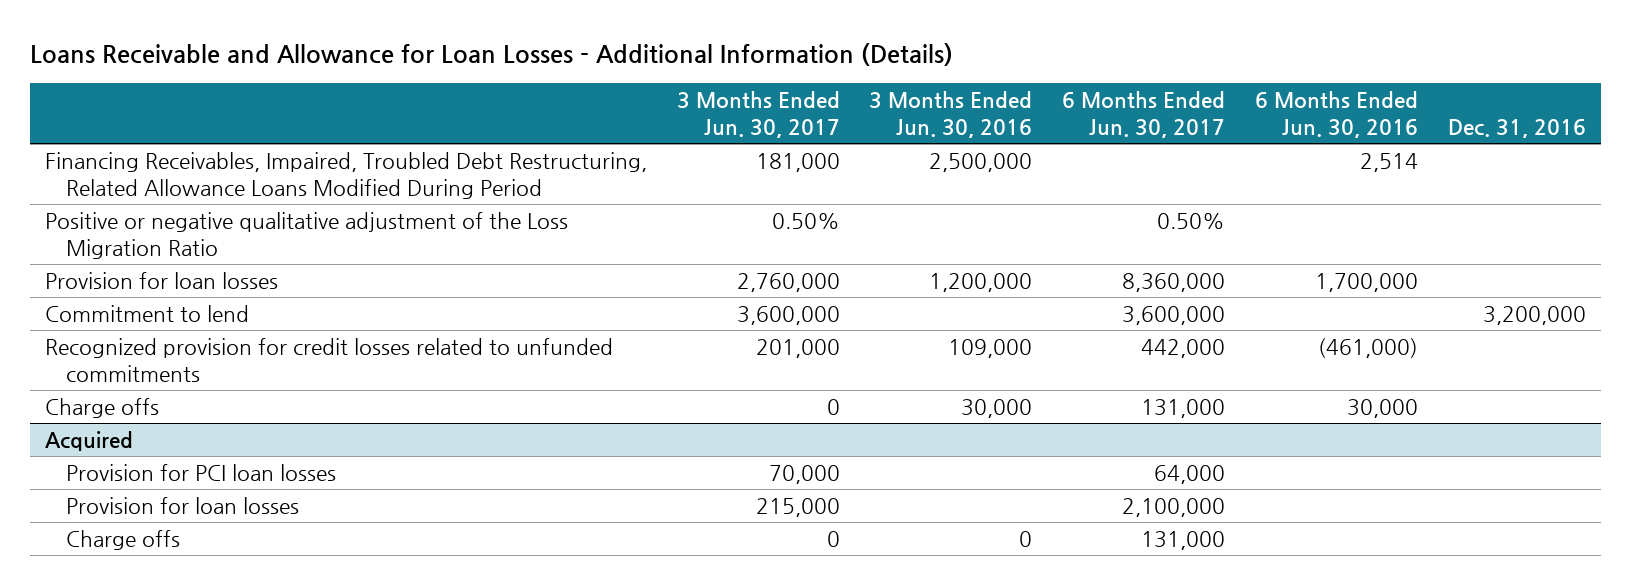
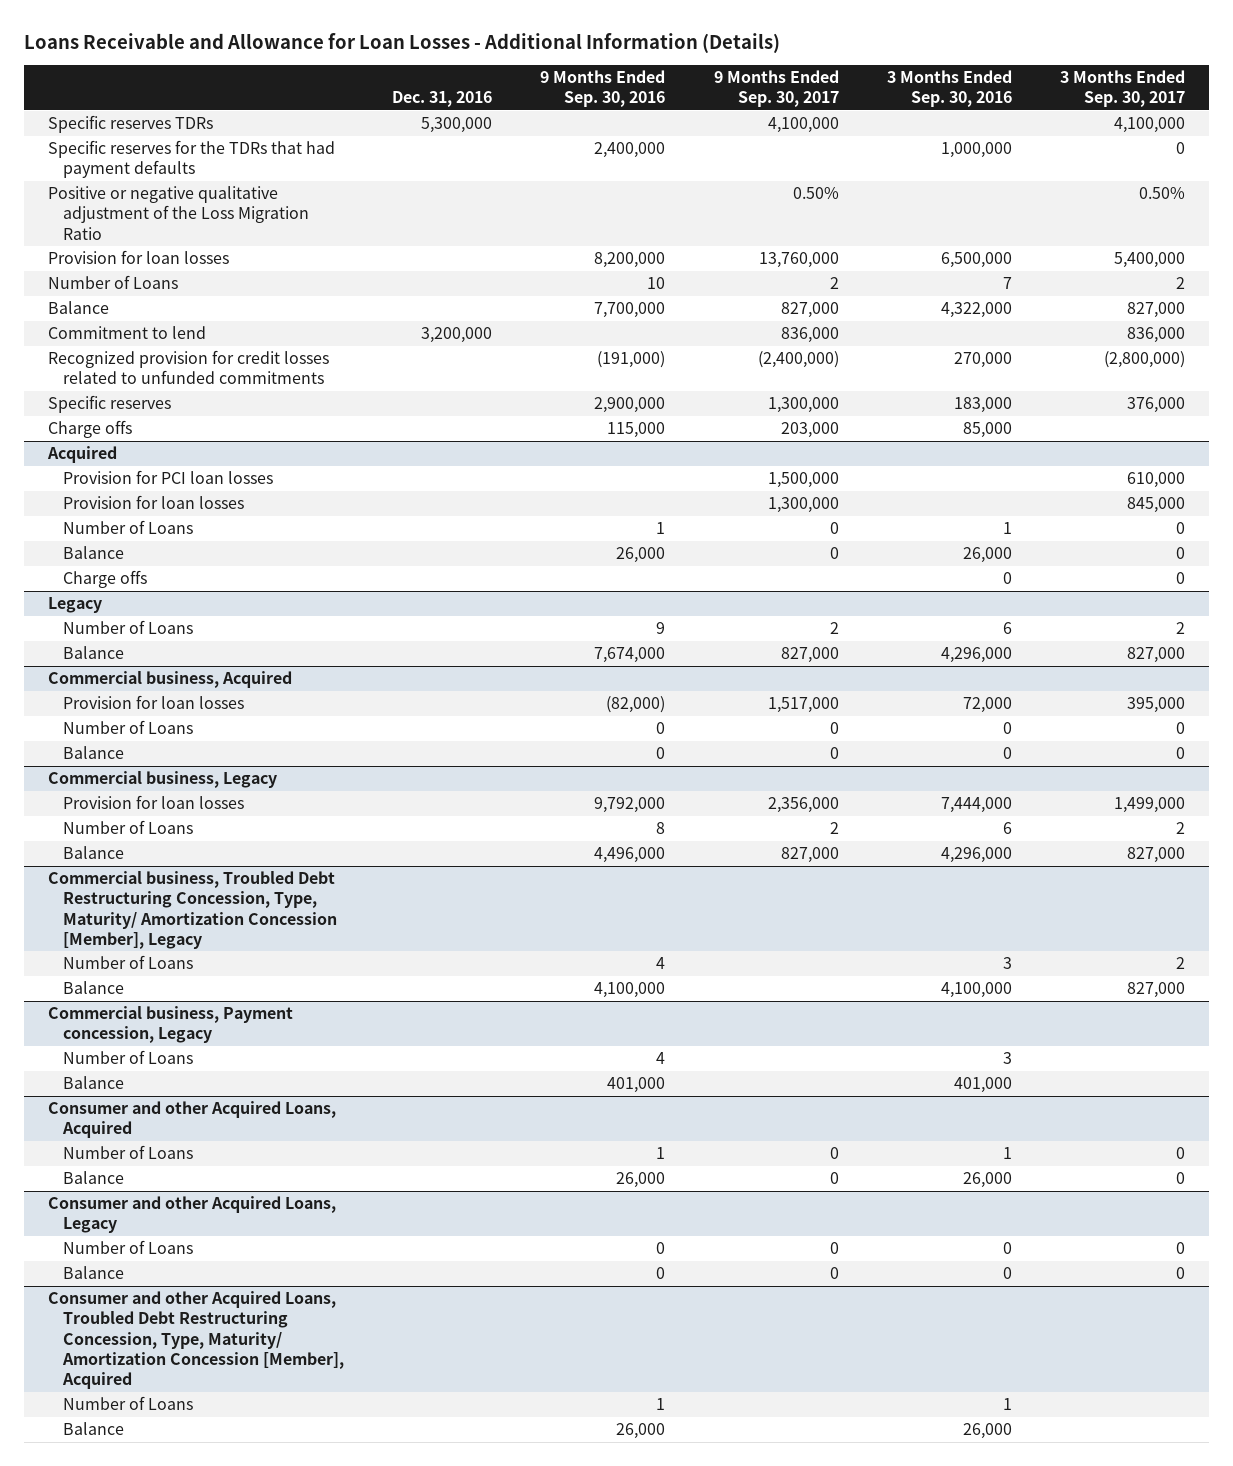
[676,90,840,138] 3 Months Ended Jun. 30, 2017 -> none
[869,90,1033,138] 3 Months Ended Jun. 30, 2016 -> none
[1062,90,1226,138] 6 Months Ended Jun. 30, 2017 -> none
[1254,90,1418,138] 6 Months Ended Jun. 30, 2016 -> none
none -> [540,69,666,108] 9 Months Ended Sep. 30, 2016
none -> [713,69,839,108] 9 Months Ended Sep. 30, 2017
none -> [886,69,1012,108] 3 Months Ended Sep. 30, 2016
none -> [1060,69,1186,108] 3 Months Ended Sep. 30, 2017
none -> [47,115,213,134] Specific reserves TDRs
[44,151,647,199] Financing Receivables, Impaired, Troubled Debt Restructuring, Related Allowance Loans Modified During Period -> [47,140,335,179] Specific reserves for the TDRs that had payment defaults
none -> [47,275,178,290] Number of Loans
none -> [47,301,109,315] Balance
none -> [47,395,171,414] Specific reserves
none -> [62,520,193,535] Number of Loans
none -> [62,546,124,560] Balance
none -> [47,597,102,614] Legacy
none -> [62,620,193,635] Number of Loans
none -> [62,646,124,660] Balance
none -> [47,671,292,689] Commercial business, Acquired
none -> [62,695,244,710] Provision for loan losses
none -> [62,720,193,735] Number of Loans
none -> [62,746,124,760] Balance
none -> [47,771,277,789] Commercial business, Legacy
none -> [62,795,244,810] Provision for loan losses
none -> [62,820,193,835] Number of Loans
none -> [62,846,124,860] Balance
none -> [47,871,337,949] Commercial business, Troubled Debt Restructuring Concession, Type, Maturity/ Amortization Concession [Member], Legacy
none -> [62,955,193,970] Number of Loans
none -> [62,981,124,995] Balance
none -> [47,1006,293,1044] Commercial business, Payment concession, Legacy
none -> [62,1050,193,1065] Number of Loans
none -> [62,1076,124,1090] Balance
none -> [47,1101,336,1139] Consumer and other Acquired Loans, Acquired
none -> [62,1145,193,1160] Number of Loans
none -> [62,1171,124,1185] Balance
none -> [47,1196,336,1234] Consumer and other Acquired Loans, Legacy
none -> [62,1240,193,1255] Number of Loans
none -> [62,1266,124,1280] Balance
none -> [47,1291,344,1390] Consumer and other Acquired Loans, Troubled Debt Restructuring Concession, Type, Maturity/ Amortization Concession [Member], Acquired
none -> [62,1396,193,1411] Number of Loans
none -> [62,1422,124,1436] Balance

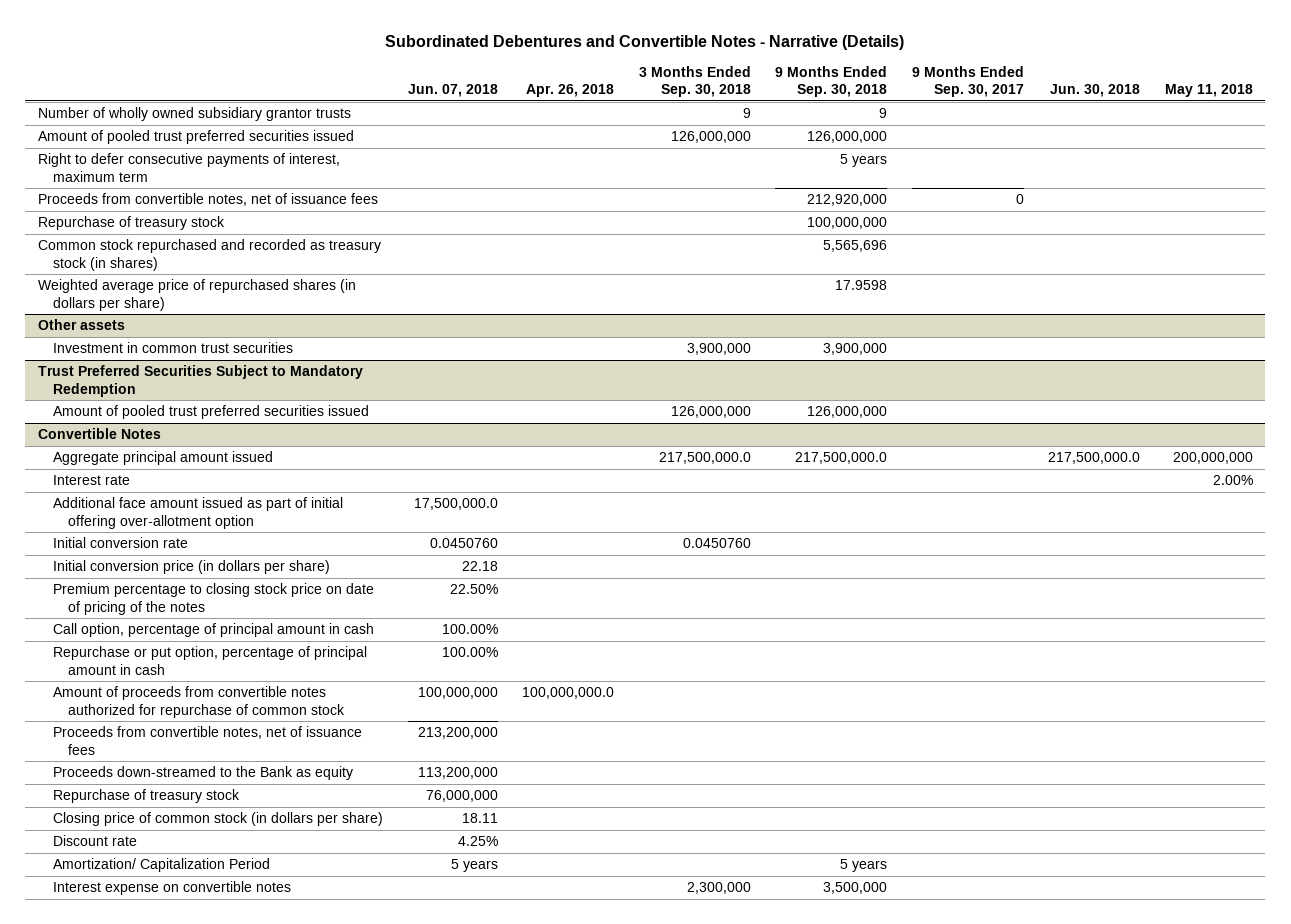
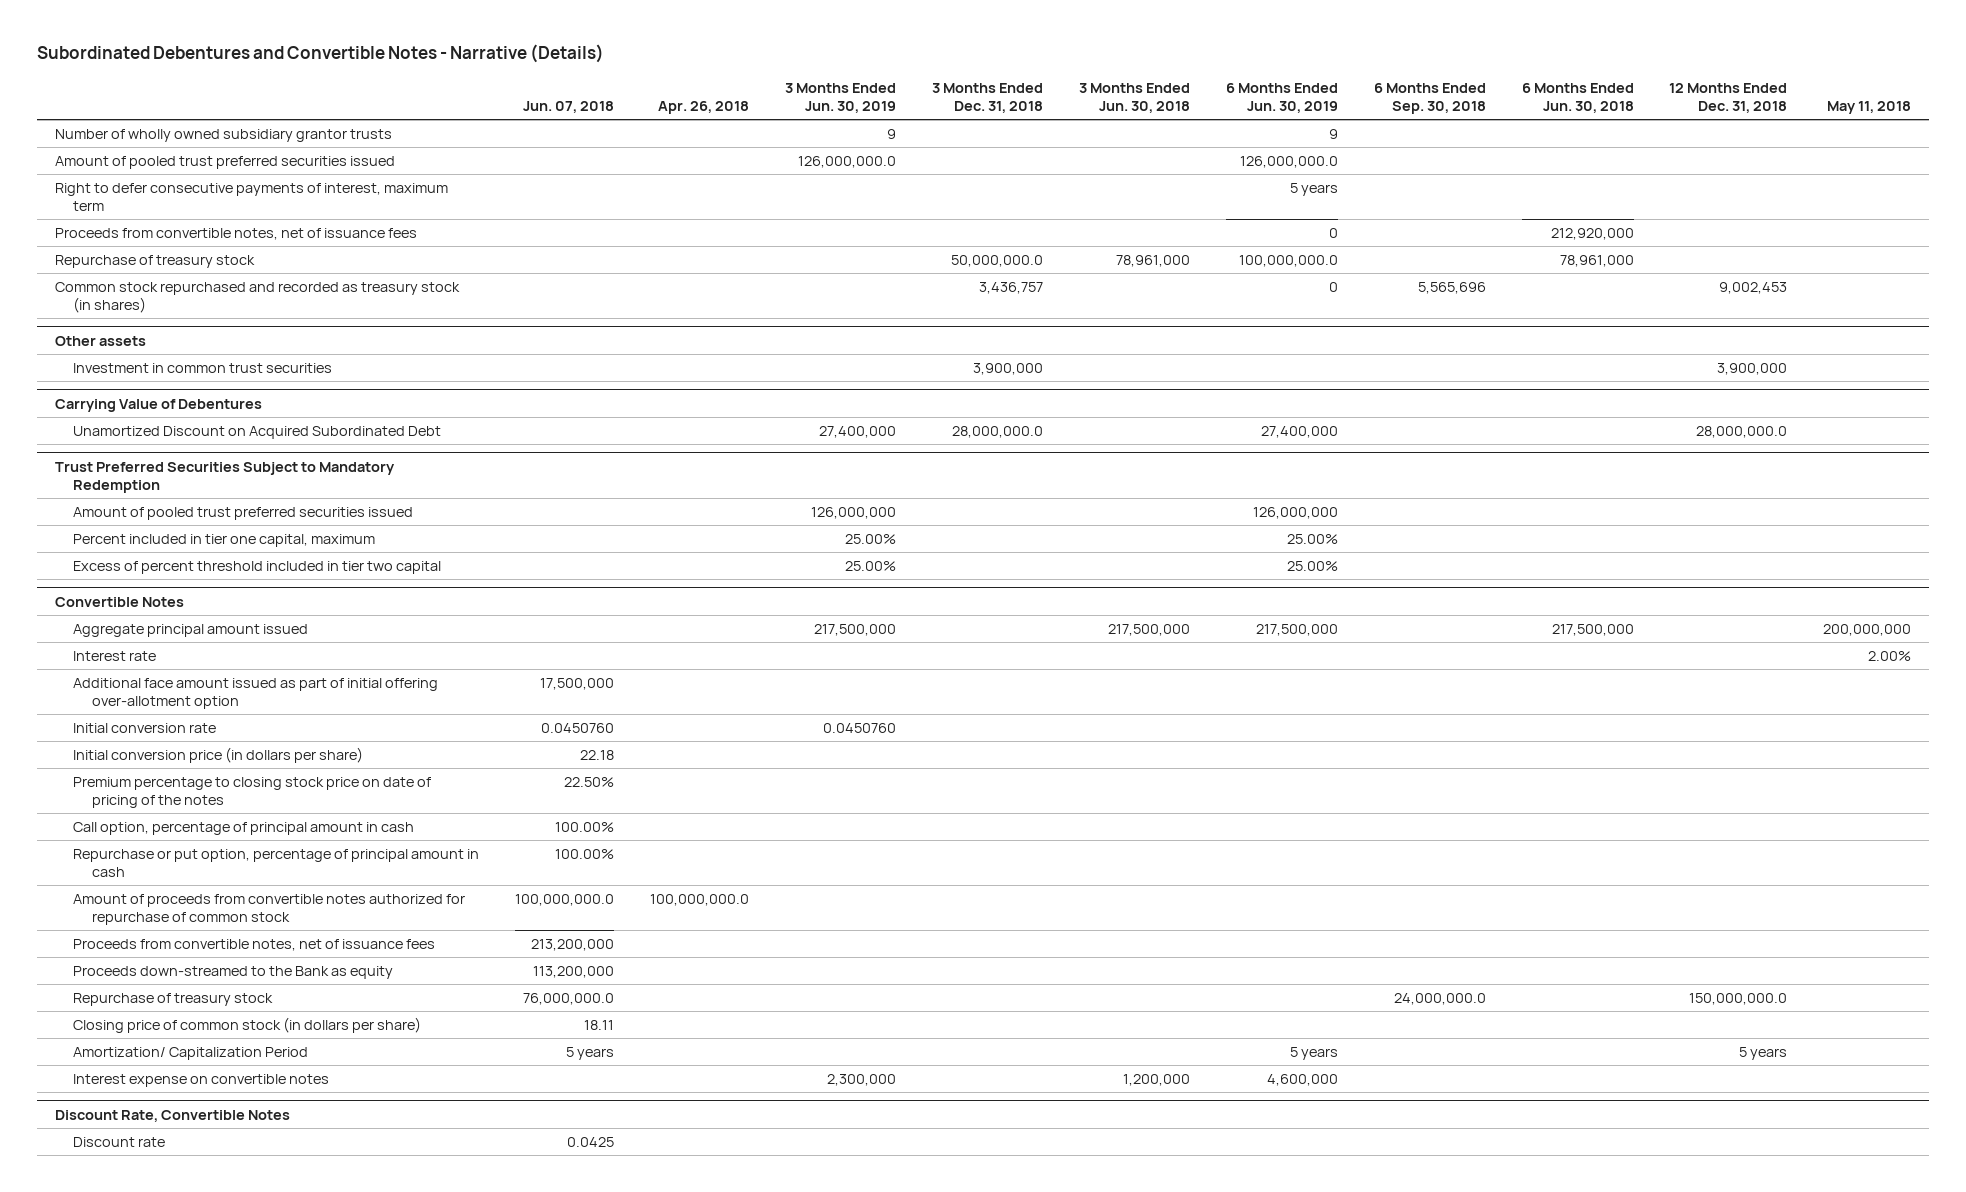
[638,66,751,98] 3 Months Ended Sep. 30, 2018 -> none
[775,66,888,98] 9 Months Ended Sep. 30, 2018 -> none
[911,66,1024,98] 9 Months Ended Sep. 30, 2017 -> none
[1050,84,1141,98] Jun. 30, 2018 -> none
none -> [784,83,896,113] 3 Months Ended Jun. 30, 2019
none -> [931,83,1043,113] 3 Months Ended Dec. 31, 2018
none -> [1078,83,1190,113] 3 Months Ended Jun. 30, 2018
none -> [1225,83,1338,113] 6 Months Ended Jun. 30, 2019
none -> [1373,83,1486,114] 6 Months Ended Sep. 30, 2018
none -> [1521,83,1634,113] 6 Months Ended Jun. 30, 2018
none -> [1669,83,1788,113] 12 Months Ended Dec. 31, 2018
[37,279,356,311] Weighted average price of repurchased shares (in dollars per share) -> none
none -> [54,398,262,412] Carrying Value of Debentures
none -> [73,426,442,440] Unamortized Discount on Acquired Subordinated Debt
none -> [73,534,376,548] Percent included in tier one capital, maximum
none -> [73,561,442,575] Excess of percent threshold included in tier two capital
[413,498,498,511] 17,500,000.0 -> [540,678,615,691] 17,500,000
[417,687,498,700] 100,000,000 -> [515,894,615,907] 100,000,000.0
[425,790,498,803] 76,000,000 -> [523,993,615,1006] 76,000,000.0
[52,835,137,847] Discount rate -> none
none -> [54,1109,290,1122] Discount Rate, Convertible Notes
none -> [73,1137,166,1148] Discount rate

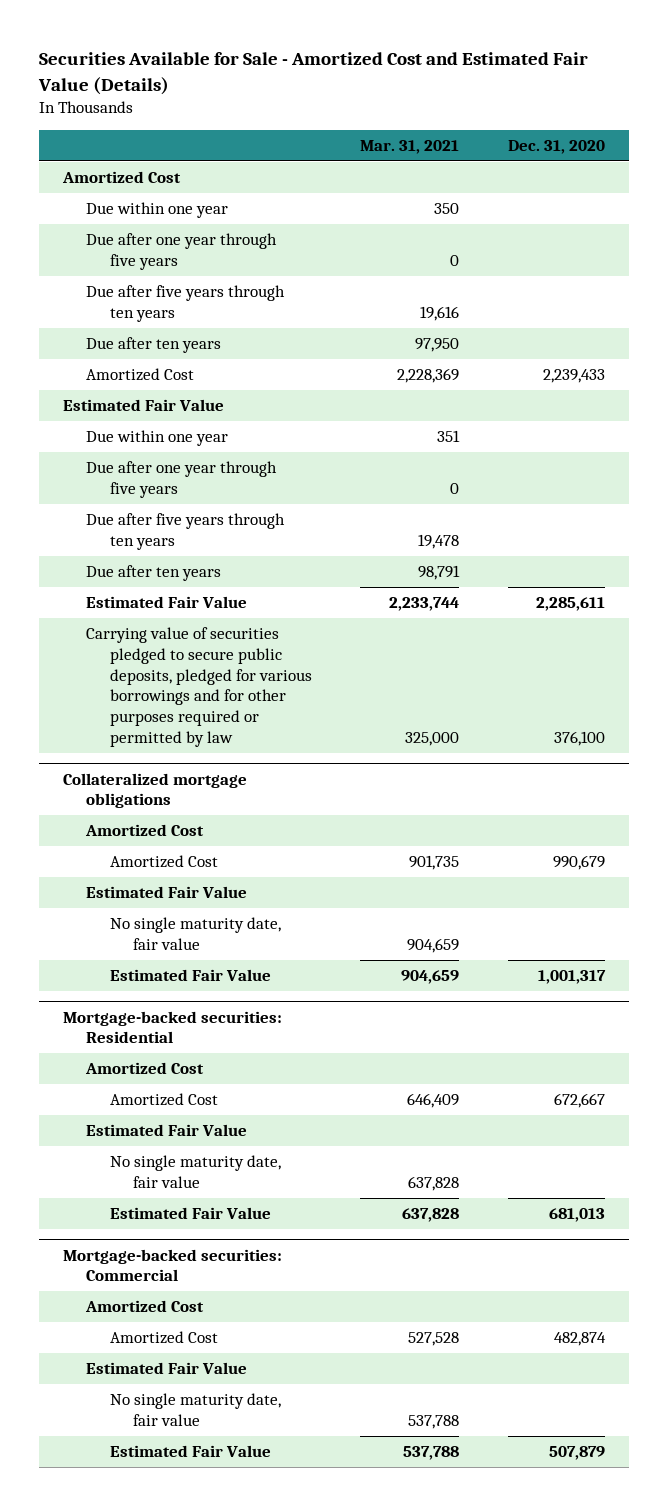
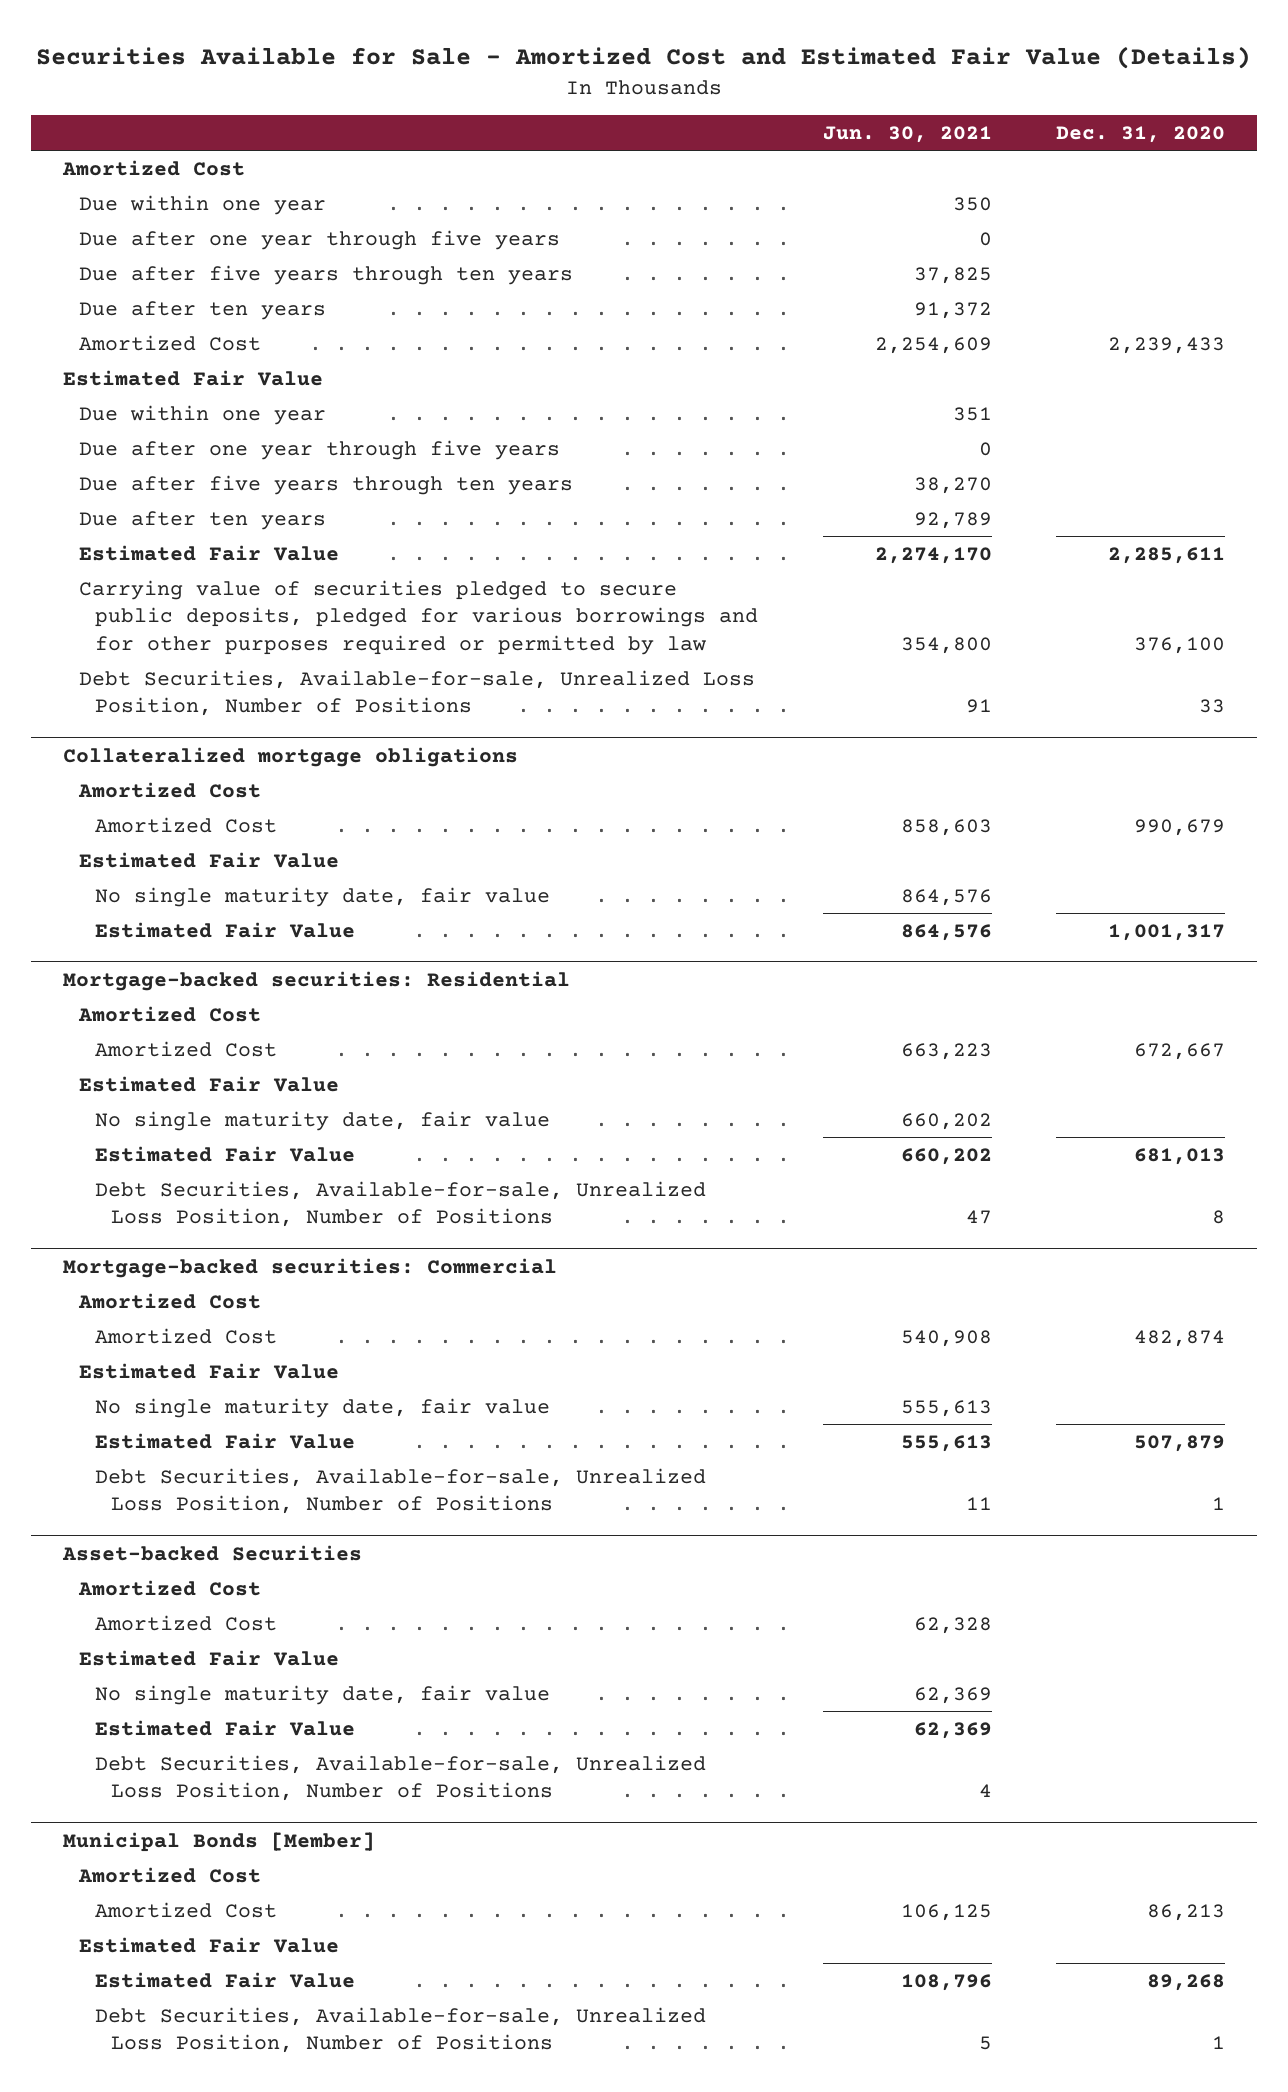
[360,139,460,154] Mar. 31, 2021 -> none
none -> [822,126,992,144] Jun. 30, 2021
none -> [79,669,756,717] Debt Securities, Available-for-sale, Unrealized Loss Position, Number of Positions
none -> [95,1180,707,1228] Debt Securities, Available-for-sale, Unrealized Loss Position, Number of Positions
none -> [95,1467,707,1515] Debt Securities, Available-for-sale, Unrealized Loss Position, Number of Positions
none -> [62,1544,363,1561] Asset-backed Securities
none -> [78,1579,262,1596] Amortized Cost
none -> [95,1614,278,1631] Amortized Cost
none -> [79,1649,340,1666] Estimated Fair Value
none -> [95,1684,551,1705] No single maturity date, fair value
none -> [95,1719,356,1736] Estimated Fair Value
none -> [95,1754,707,1802] Debt Securities, Available-for-sale, Unrealized Loss Position, Number of Positions
none -> [63,1831,376,1852] Municipal Bonds [Member]
none -> [78,1866,262,1883] Amortized Cost
none -> [95,1901,278,1918] Amortized Cost
none -> [79,1936,340,1953] Estimated Fair Value
none -> [95,1971,356,1988] Estimated Fair Value
none -> [95,2006,707,2054] Debt Securities, Available-for-sale, Unrealized Loss Position, Number of Positions

